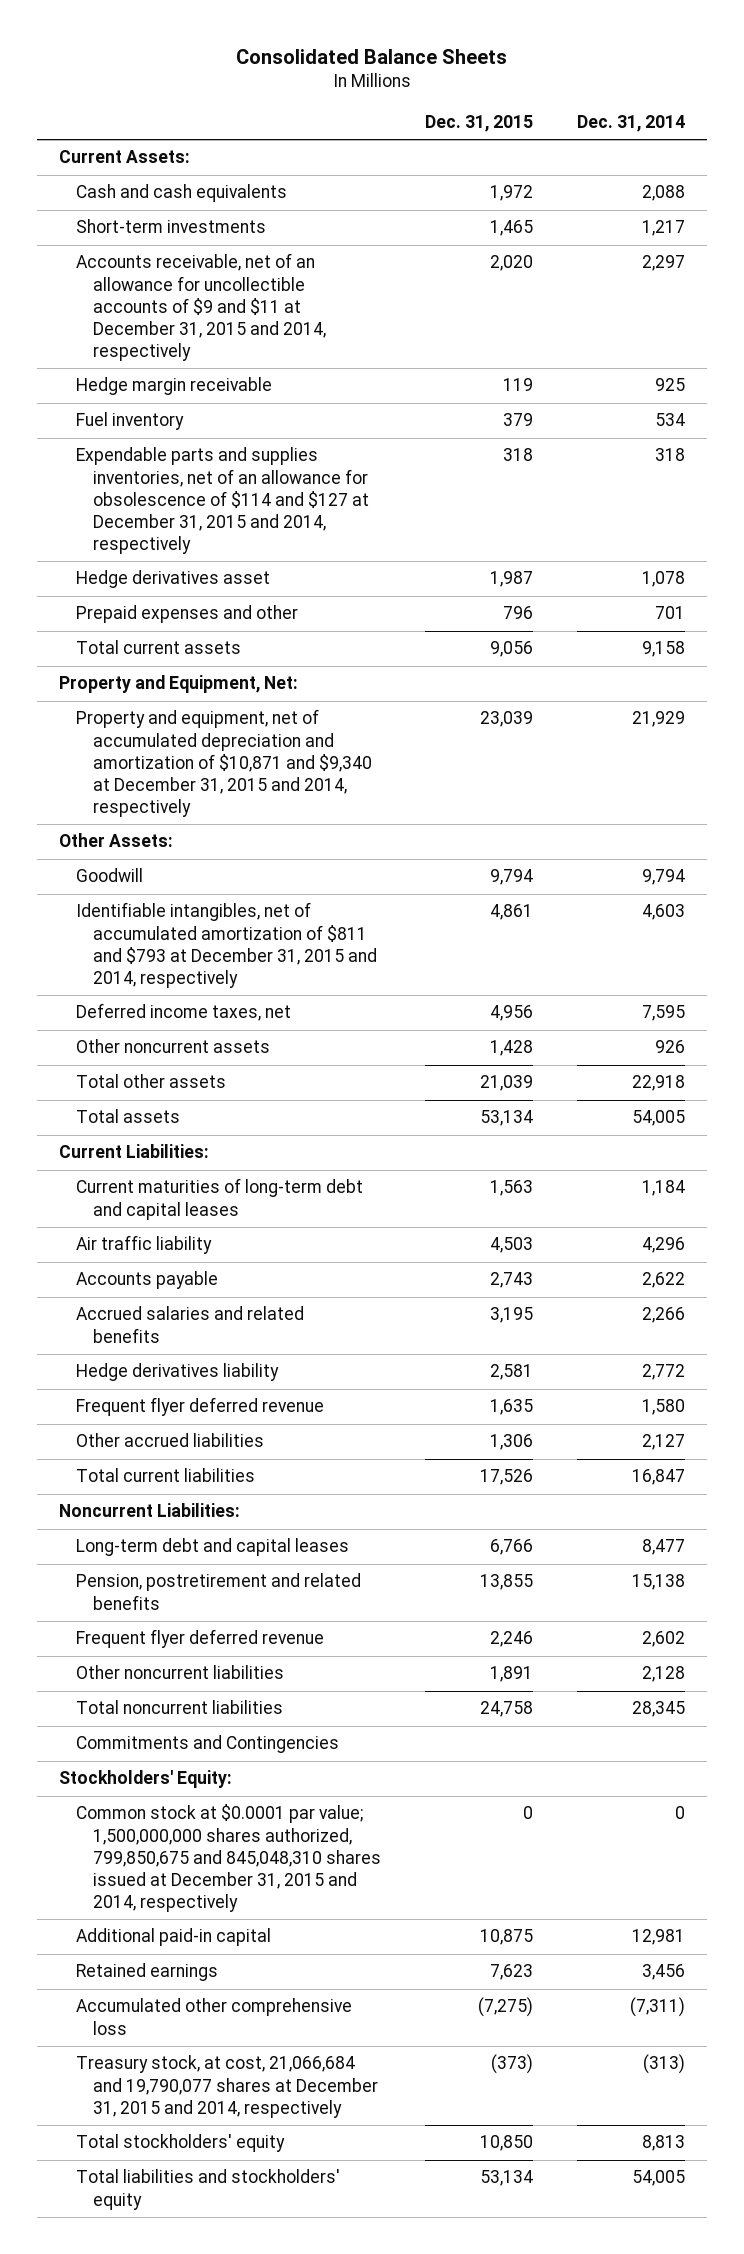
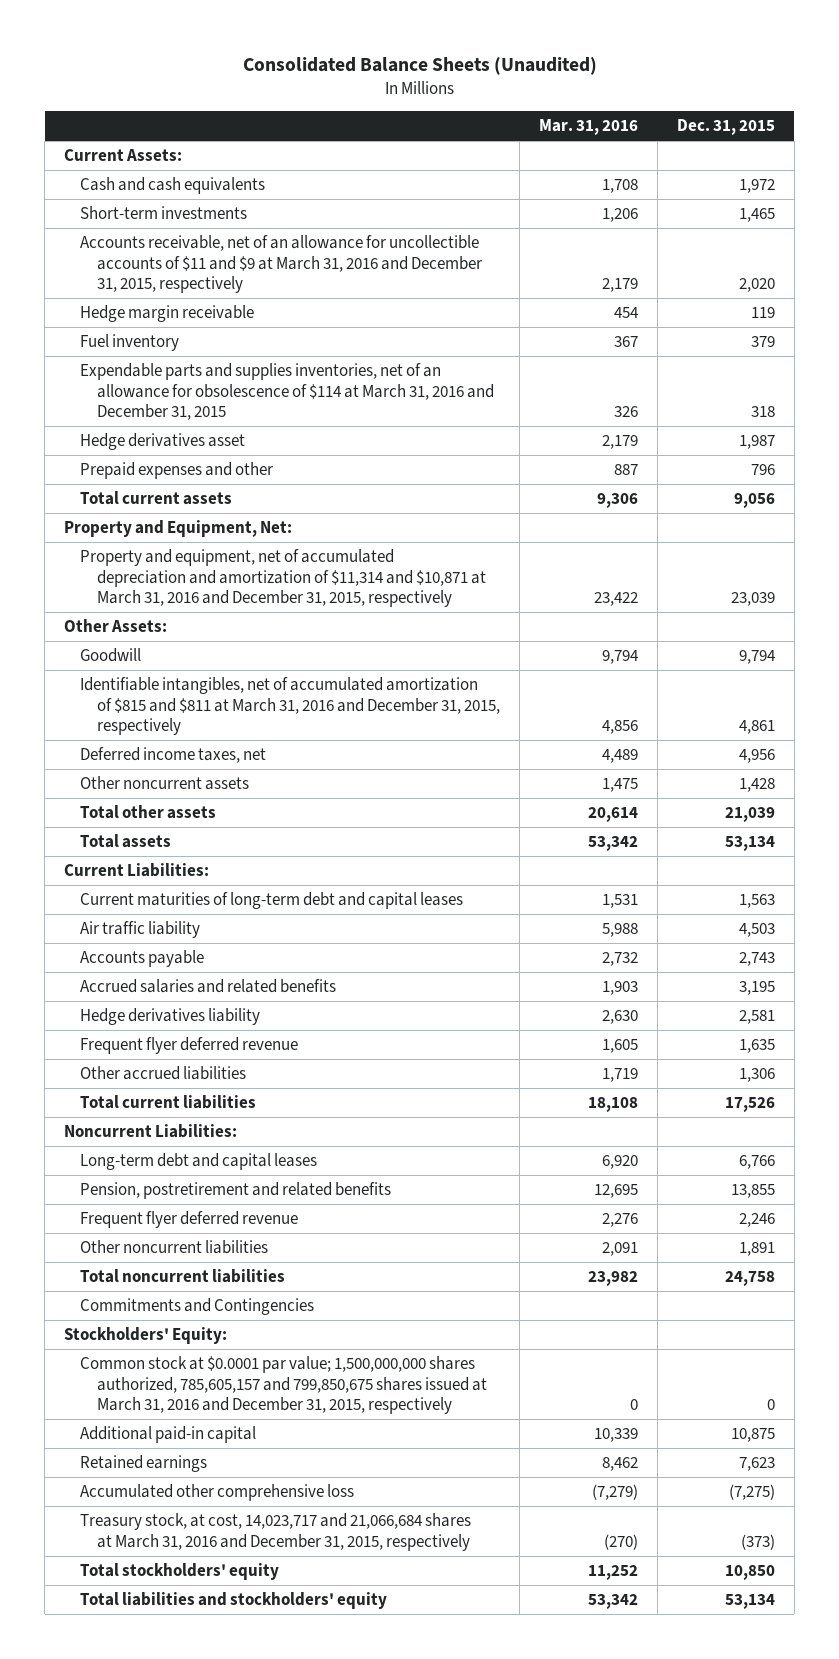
[235,48,507,64] Consolidated Balance Sheets -> [242,57,597,76] Consolidated Balance Sheets (Unaudited)
[577,115,686,133] Dec. 31, 2014 -> none
none -> [538,119,638,136] Mar. 31, 2016
[75,253,326,362] Accounts receivable, net of an allowance for uncollectible accounts of $9 and $11 at December 31, 2015 and 2014, respectively -> [80,235,482,293] Accounts receivable, net of an allowance for uncollectible accounts of $11 and $9 at March 31, 2016 and December 31, 2015, respectively
[75,447,369,555] Expendable parts and supplies inventories, net of an allowance for obsolescence of $114 and $127 at December 31, 2015 and 2014, respectively -> [80,363,494,420] Expendable parts and supplies inventories, net of an allowance for obsolescence of $114 at March 31, 2016 and December 31, 2015
[75,709,372,818] Property and equipment, net of accumulated depreciation and amortization of $10,871 and $9,340 at December 31, 2015 and 2014, respectively -> [80,549,486,607] Property and equipment, net of accumulated depreciation and amortization of $11,314 and $10,871 at March 31, 2016 and December 31, 2015, respectively
[75,902,377,989] Identifiable intangibles, net of accumulated amortization of $811 and $793 at December 31, 2015 and 2014, respectively -> [80,677,500,735] Identifiable intangibles, net of accumulated amortization of $815 and $811 at March 31, 2016 and December 31, 2015, respectively
[75,1804,381,1913] Common stock at $0.0001 par value; 1,500,000,000 shares authorized, 799,850,675 and 845,048,310 shares issued at December 31, 2015 and 2014, respectively -> [80,1356,487,1414] Common stock at $0.0001 par value; 1,500,000,000 shares authorized, 785,605,157 and 799,850,675 shares issued at March 31, 2016 and December 31, 2015, respectively
[75,2055,378,2118] Treasury stock, at cost, 21,066,684 and 19,790,077 shares at December 31, 2015 and 2014, respectively -> [80,1513,472,1551] Treasury stock, at cost, 14,023,717 and 21,066,684 shares at March 31, 2016 and December 31, 2015, respectively

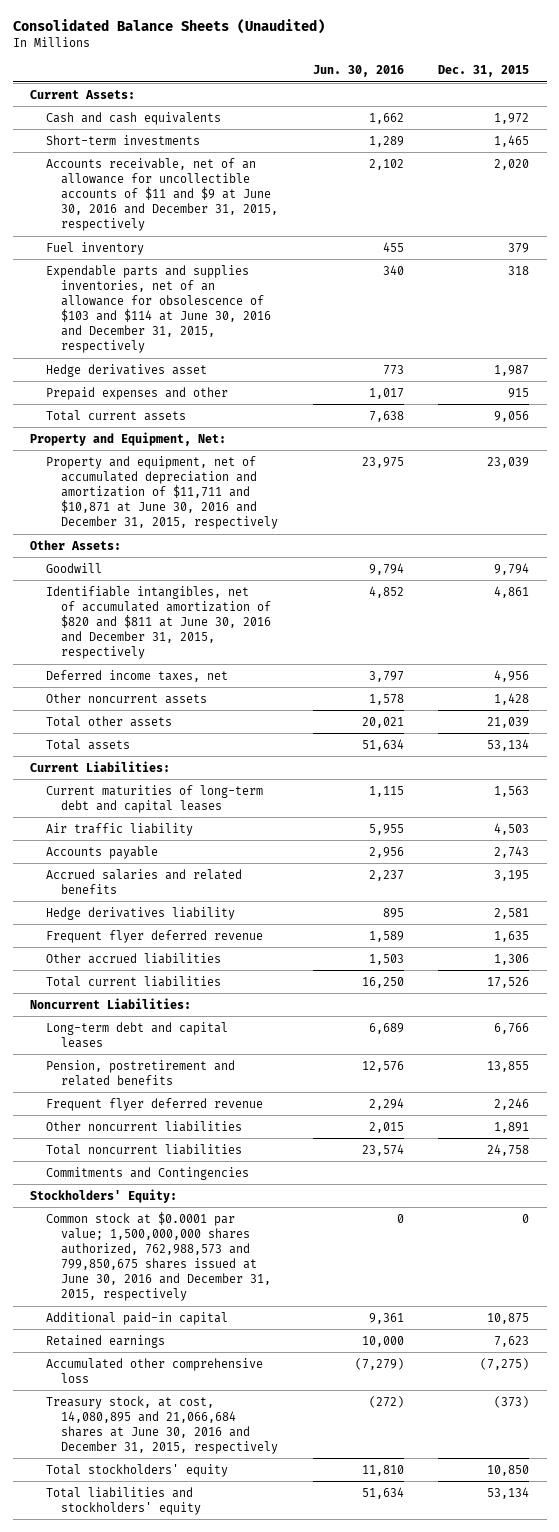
[538,119,638,136] Mar. 31, 2016 -> none
none -> [312,65,404,78] Jun. 30, 2016
[80,305,255,323] Hedge margin receivable -> none
[80,235,482,293] Accounts receivable, net of an allowance for uncollectible accounts of $11 and $9 at March 31, 2016 and December 31, 2015, respectively -> [45,157,279,232] Accounts receivable, net of an allowance for uncollectible accounts of $11 and $9 at June 30, 2016 and December 31, 2015, respectively
[80,363,494,420] Expendable parts and supplies inventories, net of an allowance for obsolescence of $114 at March 31, 2016 and December 31, 2015 -> [45,264,272,354] Expendable parts and supplies inventories, net of an allowance for obsolescence of $103 and $114 at June 30, 2016 and December 31, 2015, respectively
[750,464,775,476] 796 -> [508,387,530,398] 915
[80,549,486,607] Property and equipment, net of accumulated depreciation and amortization of $11,314 and $10,871 at March 31, 2016 and December 31, 2015, respectively -> [45,455,279,530] Property and equipment, net of accumulated depreciation and amortization of $11,711 and $10,871 at June 30, 2016 and December 31, 2015, respectively
[80,677,500,735] Identifiable intangibles, net of accumulated amortization of $815 and $811 at March 31, 2016 and December 31, 2015, respectively -> [45,585,272,660] Identifiable intangibles, net of accumulated amortization of $820 and $811 at June 30, 2016 and December 31, 2015, respectively
[80,1356,487,1414] Common stock at $0.0001 par value; 1,500,000,000 shares authorized, 785,605,157 and 799,850,675 shares issued at March 31, 2016 and December 31, 2015, respectively -> [45,1211,272,1302] Common stock at $0.0001 par value; 1,500,000,000 shares authorized, 762,988,573 and 799,850,675 shares issued at June 30, 2016 and December 31, 2015, respectively
[80,1513,472,1551] Treasury stock, at cost, 14,023,717 and 21,066,684 shares at March 31, 2016 and December 31, 2015, respectively -> [45,1395,279,1455] Treasury stock, at cost, 14,080,895 and 21,066,684 shares at June 30, 2016 and December 31, 2015, respectively

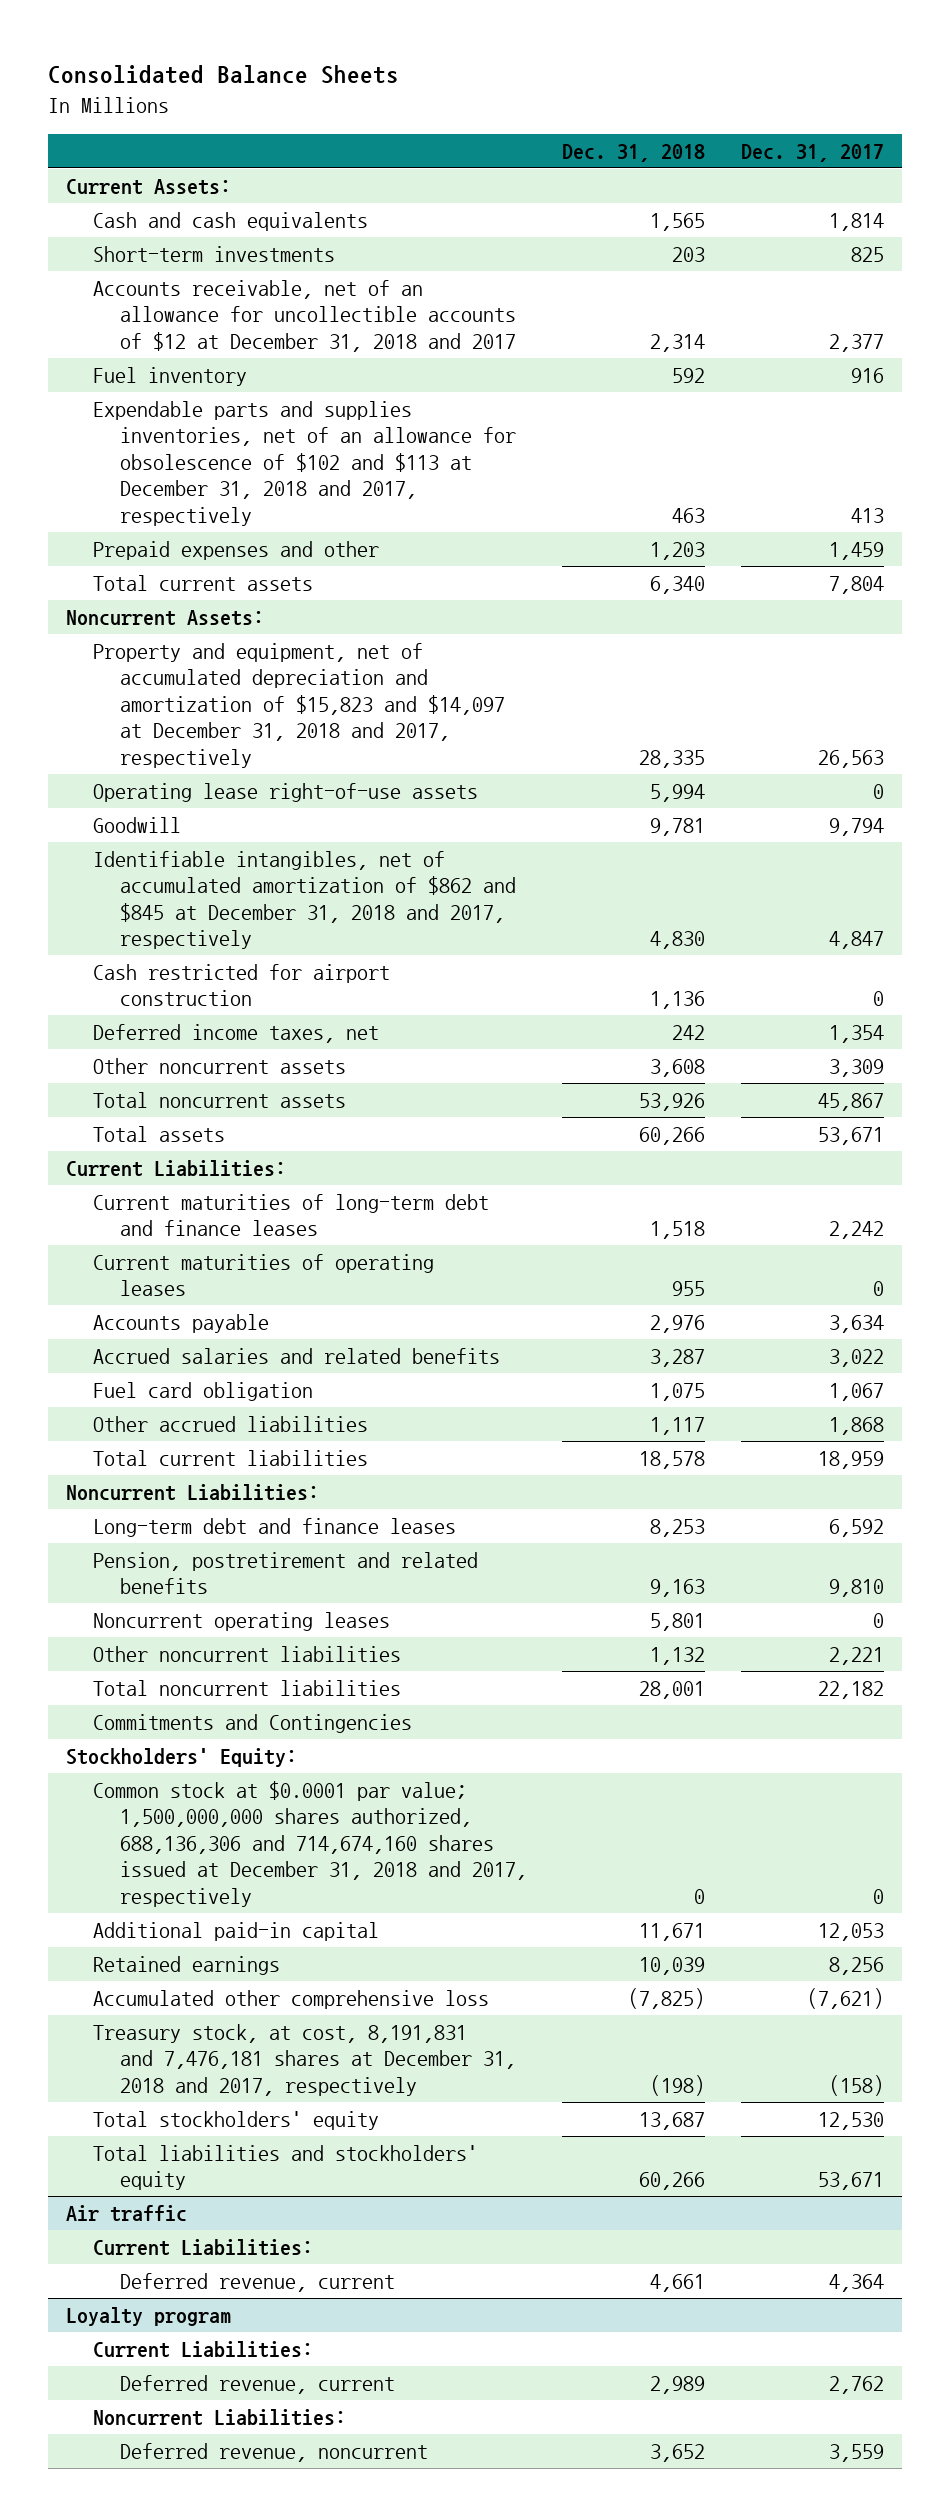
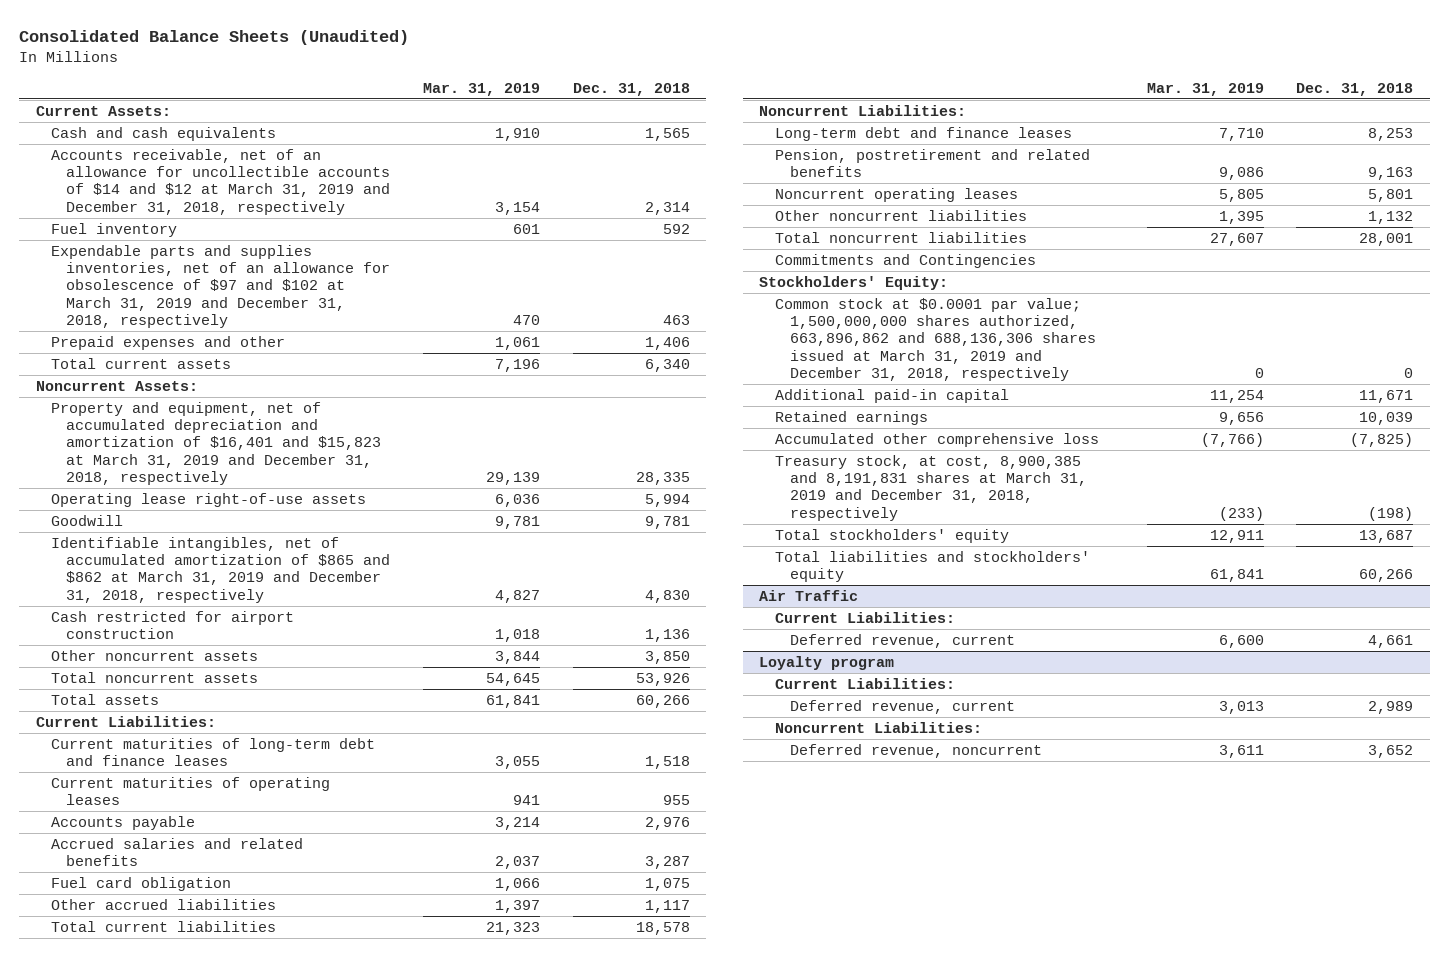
[48,65,400,85] Consolidated Balance Sheets -> [19,30,410,46] Consolidated Balance Sheets (Unaudited)
[740,143,884,162] Dec. 31, 2017 -> none
none -> [422,82,540,96] Mar. 31, 2019
[92,246,335,263] Short-term investments -> none
[92,280,516,352] Accounts receivable, net of an allowance for uncollectible accounts of $12 at December 31, 2018 and 2017 -> [50,148,391,215] Accounts receivable, net of an allowance for uncollectible accounts of $14 and $12 at March 31, 2019 and December 31, 2018, respectively
[92,401,516,526] Expendable parts and supplies inventories, net of an allowance for obsolescence of $102 and $113 at December 31, 2018 and 2017, respectively -> [50,244,391,328] Expendable parts and supplies inventories, net of an allowance for obsolescence of $97 and $102 at March 31, 2019 and December 31, 2018, respectively
[650,542,706,561] 1,203 -> [644,336,690,350] 1,406
[92,643,505,768] Property and equipment, net of accumulated depreciation and amortization of $15,823 and $14,097 at December 31, 2018 and 2017, respectively -> [50,401,382,485] Property and equipment, net of accumulated depreciation and amortization of $16,401 and $15,823 at March 31, 2019 and December 31, 2018, respectively
[92,851,516,950] Identifiable intangibles, net of accumulated amortization of $862 and $845 at December 31, 2018 and 2017, respectively -> [50,536,391,603] Identifiable intangibles, net of accumulated amortization of $865 and $862 at March 31, 2019 and December 31, 2018, respectively
[92,1024,379,1044] Deferred income taxes, net -> none
[650,1059,706,1078] 3,608 -> [644,650,690,664] 3,850
[92,1781,527,1907] Common stock at $0.0001 par value; 1,500,000,000 shares authorized, 688,136,306 and 714,674,160 shares issued at December 31, 2018 and 2017, respectively -> [774,297,1096,381] Common stock at $0.0001 par value; 1,500,000,000 shares authorized, 663,896,862 and 688,136,306 shares issued at March 31, 2019 and December 31, 2018, respectively
[92,2024,516,2096] Treasury stock, at cost, 8,191,831 and 7,476,181 shares at December 31, 2018 and 2017, respectively -> [774,454,1087,521] Treasury stock, at cost, 8,900,385 and 8,191,831 shares at March 31, 2019 and December 31, 2018, respectively
[65,2205,187,2223] Air traffic -> [759,589,859,601] Air Traffic

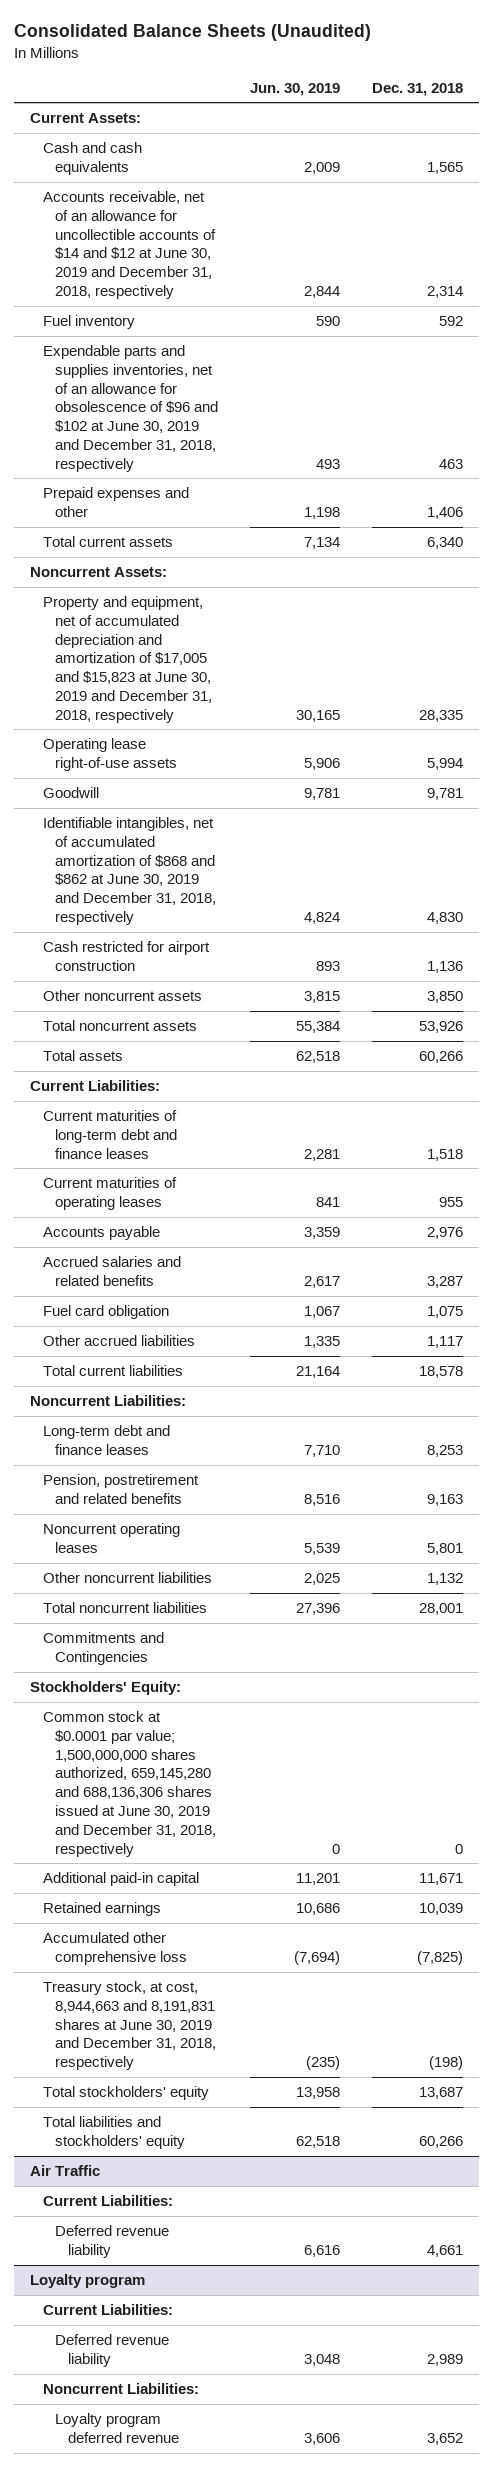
[422,82,540,96] Mar. 31, 2019 -> none
none -> [250,82,341,96] Jun. 30, 2019
[50,148,391,215] Accounts receivable, net of an allowance for uncollectible accounts of $14 and $12 at March 31, 2019 and December 31, 2018, respectively -> [42,191,217,299] Accounts receivable, net of an allowance for uncollectible accounts of $14 and $12 at June 30, 2019 and December 31, 2018, respectively
[50,244,391,328] Expendable parts and supplies inventories, net of an allowance for obsolescence of $97 and $102 at March 31, 2019 and December 31, 2018, respectively -> [42,345,219,472] Expendable parts and supplies inventories, net of an allowance for obsolescence of $96 and $102 at June 30, 2019 and December 31, 2018, respectively
[50,401,382,485] Property and equipment, net of accumulated depreciation and amortization of $16,401 and $15,823 at March 31, 2019 and December 31, 2018, respectively -> [42,596,213,723] Property and equipment, net of accumulated depreciation and amortization of $17,005 and $15,823 at June 30, 2019 and December 31, 2018, respectively
[50,536,391,603] Identifiable intangibles, net of accumulated amortization of $865 and $862 at March 31, 2019 and December 31, 2018, respectively -> [42,817,217,925] Identifiable intangibles, net of accumulated amortization of $868 and $862 at June 30, 2019 and December 31, 2018, respectively
[774,297,1096,381] Common stock at $0.0001 par value; 1,500,000,000 shares authorized, 663,896,862 and 688,136,306 shares issued at March 31, 2019 and December 31, 2018, respectively -> [42,1711,217,1857] Common stock at $0.0001 par value; 1,500,000,000 shares authorized, 659,145,280 and 688,136,306 shares issued at June 30, 2019 and December 31, 2018, respectively
[774,454,1087,521] Treasury stock, at cost, 8,900,385 and 8,191,831 shares at March 31, 2019 and December 31, 2018, respectively -> [42,1981,217,2071] Treasury stock, at cost, 8,944,663 and 8,191,831 shares at June 30, 2019 and December 31, 2018, respectively
[789,633,1015,648] Deferred revenue, current -> [55,2225,170,2258] Deferred revenue liability
[789,699,1015,714] Deferred revenue, current -> [55,2334,170,2367] Deferred revenue liability
[789,743,1042,758] Deferred revenue, noncurrent -> [55,2413,179,2443] Loyalty program deferred revenue

